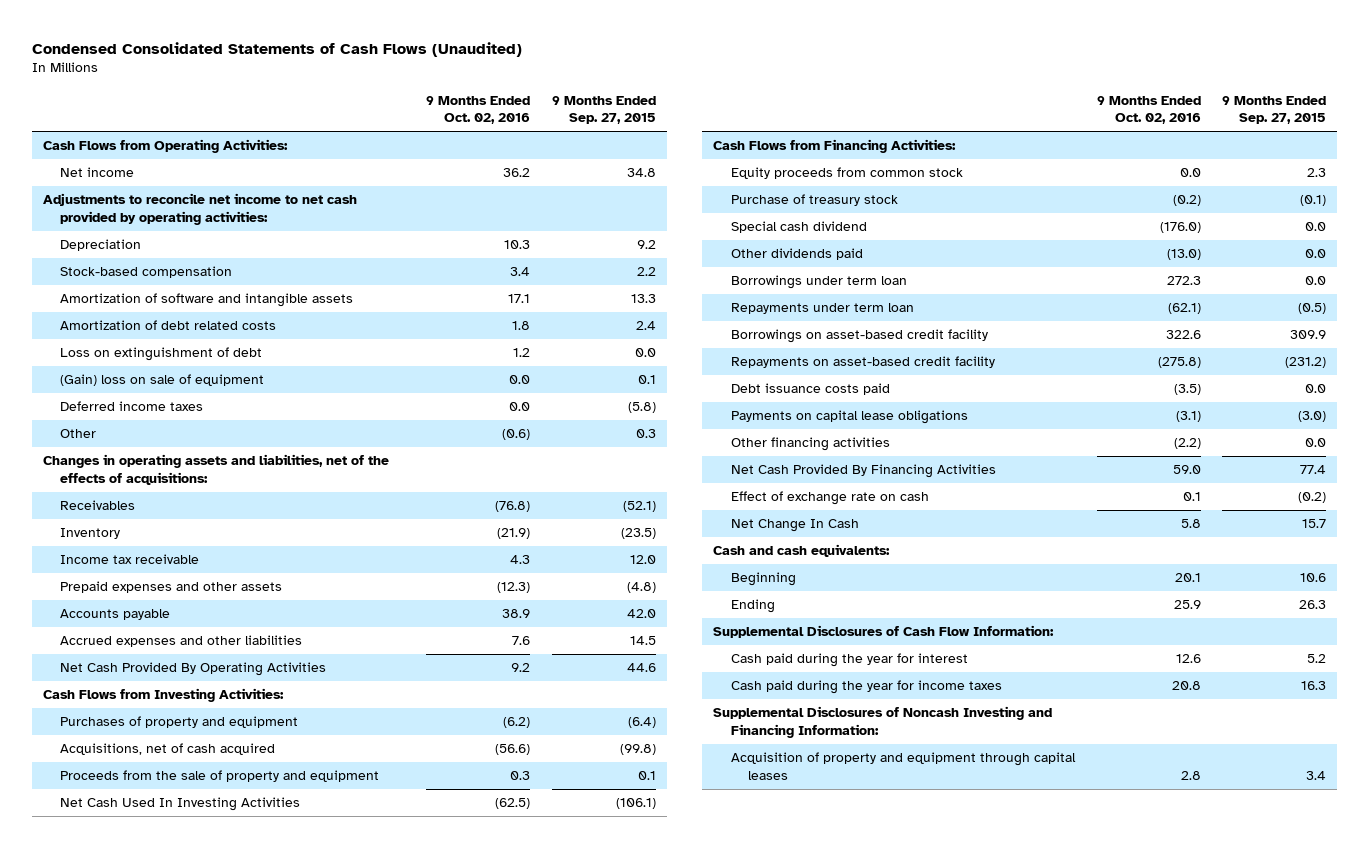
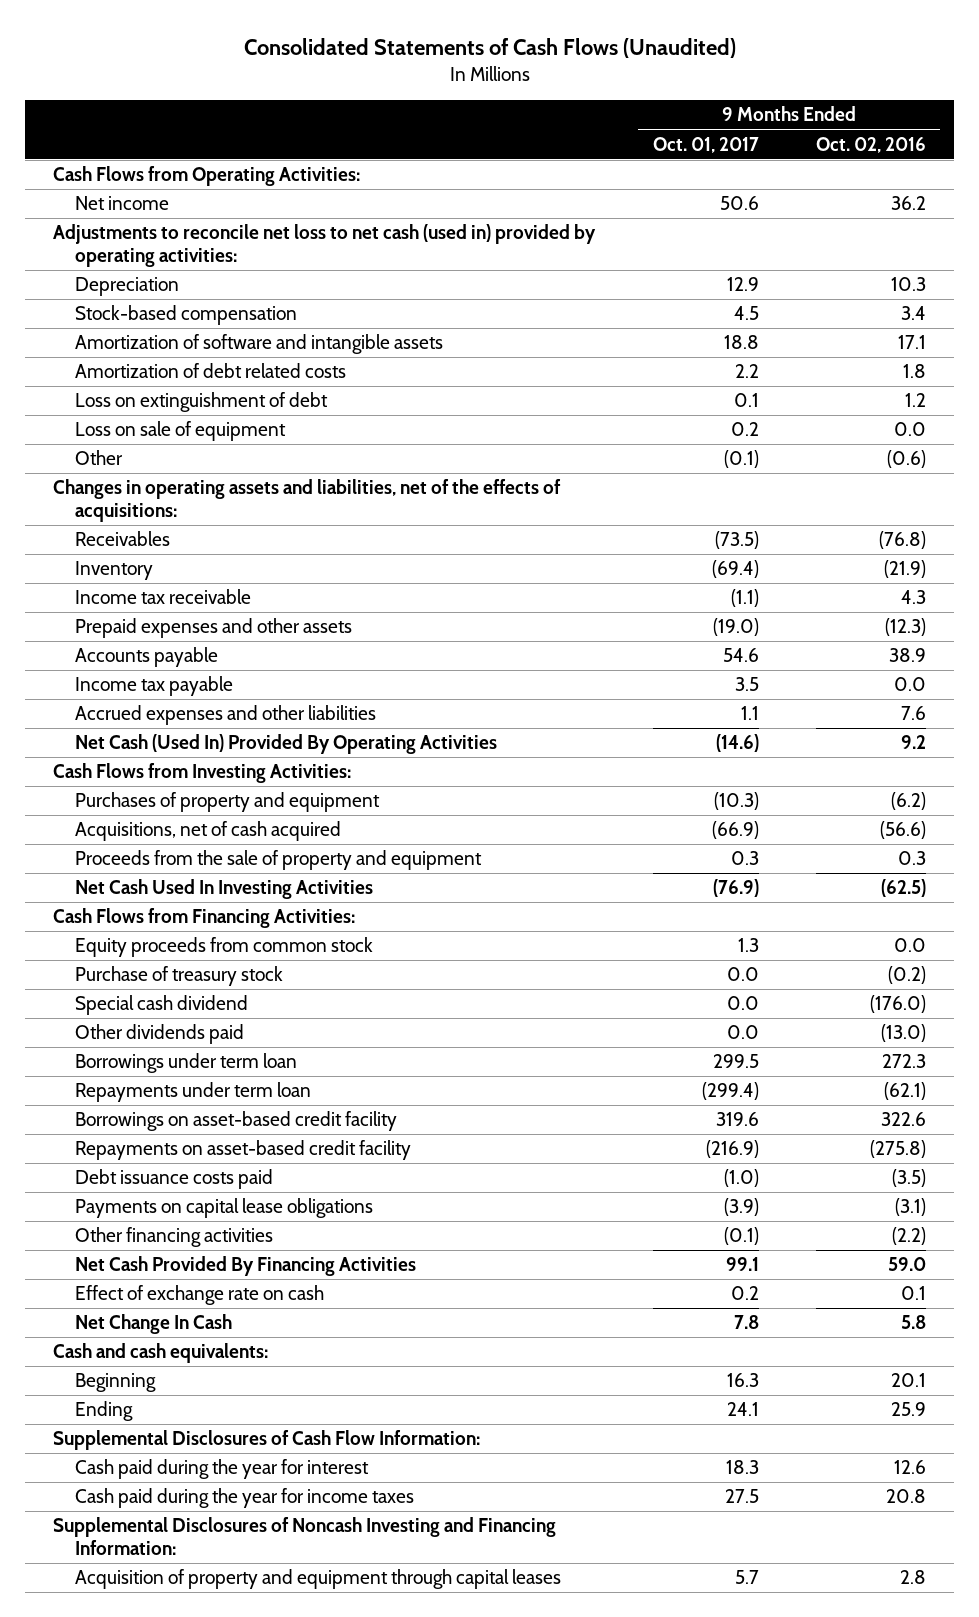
[31,41,522,57] Condensed Consolidated Statements of Cash Flows (Unaudited) -> [243,37,736,58] Consolidated Statements of Cash Flows (Unaudited)
[552,95,657,125] 9 Months Ended Sep. 27, 2015 -> none
none -> [652,136,759,153] Oct. 01, 2017
[42,193,357,225] Adjustments to reconcile net income to net cash provided by operating activities: -> [53,224,597,268] Adjustments to reconcile net loss to net cash (used in) provided by operating activities:
[60,401,204,412] Deferred income taxes -> none
[60,374,265,387] (Gain) loss on sale of equipment -> [74,421,286,442] Loss on sale of equipment
none -> [74,676,233,697] Income tax payable
[60,662,327,677] Net Cash Provided By Operating Activities -> [74,734,497,755] Net Cash (Used In) Provided By Operating Activities

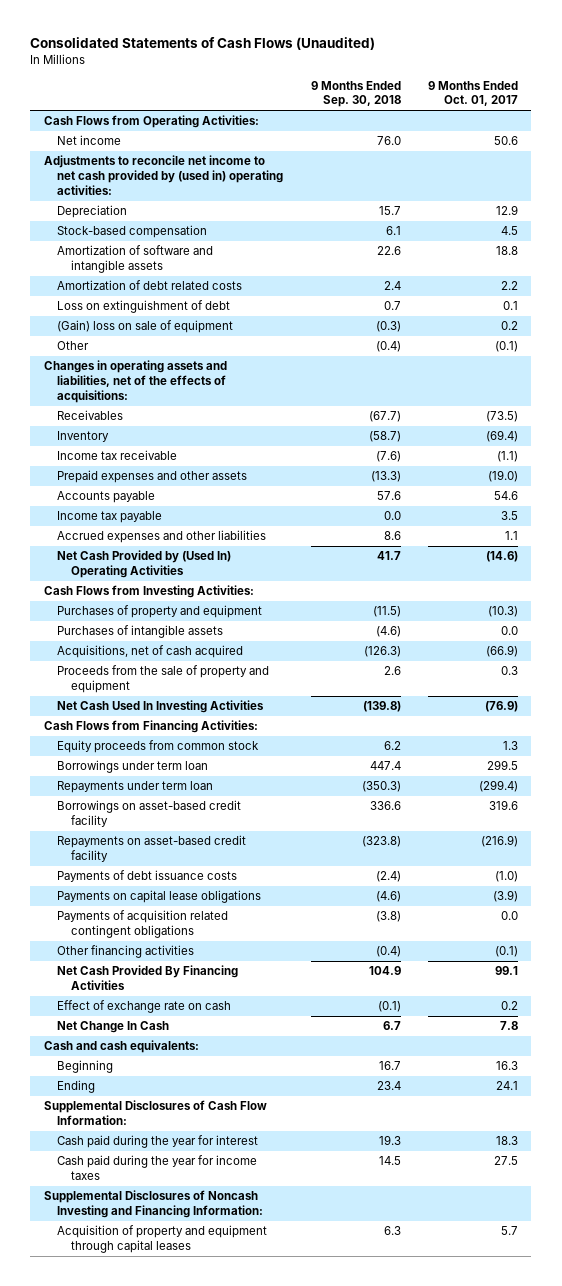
[815,136,926,153] Oct. 02, 2016 -> none
none -> [310,80,401,108] 9 Months Ended Sep. 30, 2018
[53,224,597,268] Adjustments to reconcile net loss to net cash (used in) provided by operating activities: -> [43,155,284,195] Adjustments to reconcile net income to net cash provided by (used in) operating activities:
[74,421,286,442] Loss on sale of equipment -> [57,320,234,334] (Gain) loss on sale of equipment
[74,734,497,755] Net Cash (Used In) Provided By Operating Activities -> [57,550,232,579] Net Cash Provided by (Used In) Operating Activities
none -> [57,625,224,639] Purchases of intangible assets
[74,966,283,987] Purchase of treasury stock -> none
[74,995,248,1016] Special cash dividend -> none
[74,1024,244,1045] Other dividends paid -> none
[74,1169,273,1190] Debt issuance costs paid -> [57,870,238,883] Payments of debt issuance costs
none -> [57,910,229,939] Payments of acquisition related contingent obligations

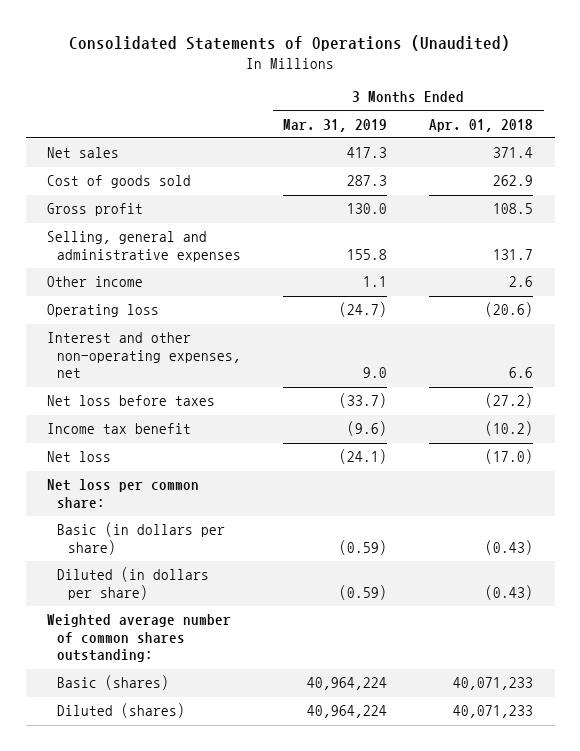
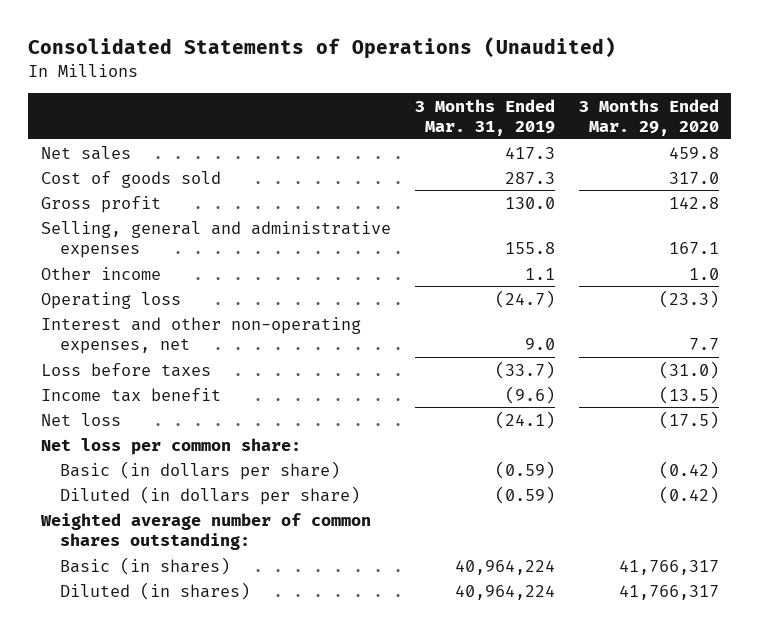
[429,118,534,132] Apr. 01, 2018 -> none
none -> [578,98,719,137] 3 Months Ended Mar. 29, 2020
[46,395,215,407] Net loss before taxes -> [40,362,211,377] Loss before taxes
[57,675,170,691] Basic (shares) -> [59,556,230,575] Basic (in shares)
[57,703,186,719] Diluted (shares) -> [59,581,250,600] Diluted (in shares)

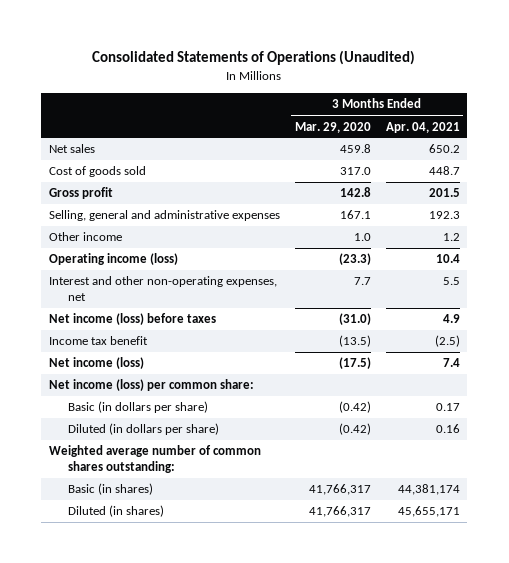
[414,98,555,137] 3 Months Ended Mar. 31, 2019 -> none
none -> [385,121,460,133] Apr. 04, 2021
[40,291,181,309] Operating loss -> [48,253,178,266] Operating income (loss)
[40,362,211,377] Loss before taxes -> [48,313,216,326] Net income (loss) before taxes
[40,412,121,426] Net loss -> [48,357,144,370] Net income (loss)
[40,437,301,455] Net loss per common share: -> [48,379,254,392] Net income (loss) per common share:

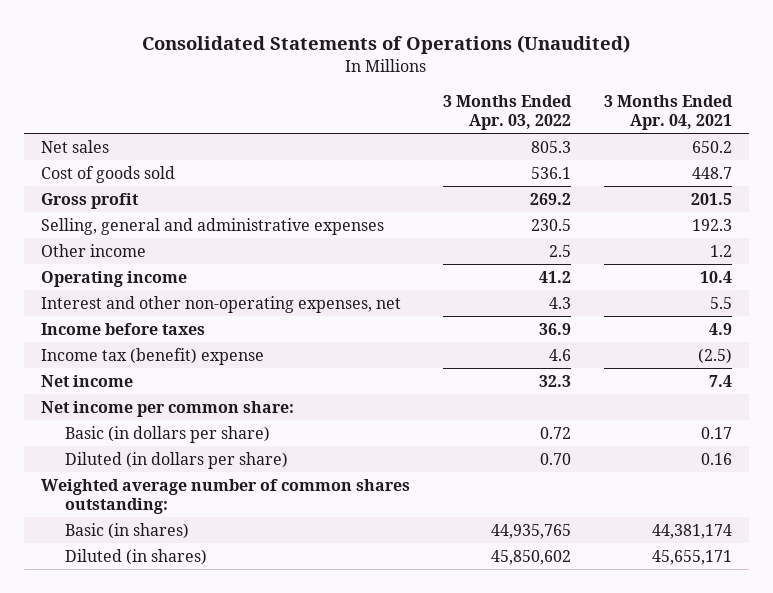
[294,121,371,133] Mar. 29, 2020 -> none
none -> [442,94,572,131] 3 Months Ended Apr. 03, 2022
[48,253,178,266] Operating income (loss) -> [40,270,187,287] Operating income
[48,313,216,326] Net income (loss) before taxes -> [40,322,205,335] Income before taxes
[48,336,148,346] Income tax benefit -> [40,347,264,365] Income tax (benefit) expense
[48,357,144,370] Net income (loss) -> [40,374,133,387] Net income
[48,379,254,392] Net income (loss) per common share: -> [40,400,294,417] Net income per common share:

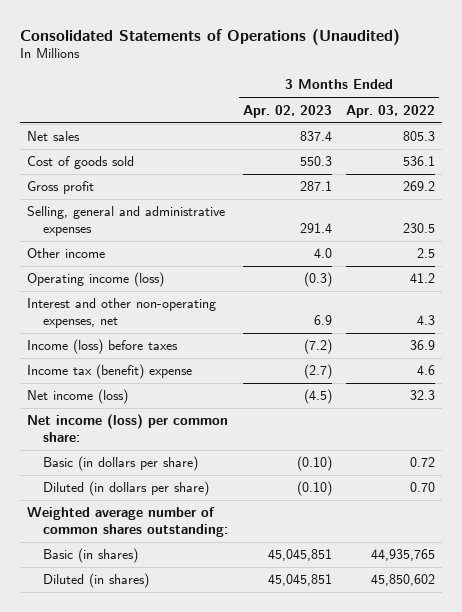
[604,94,734,131] 3 Months Ended Apr. 04, 2021 -> none
none -> [242,104,332,118] Apr. 02, 2023
[40,270,187,287] Operating income -> [27,272,165,288] Operating income (loss)
[40,322,205,335] Income before taxes -> [27,339,179,355] Income (loss) before taxes
[40,374,133,387] Net income -> [27,389,129,405] Net income (loss)
[40,400,294,417] Net income per common share: -> [27,414,229,442] Net income (loss) per common share:

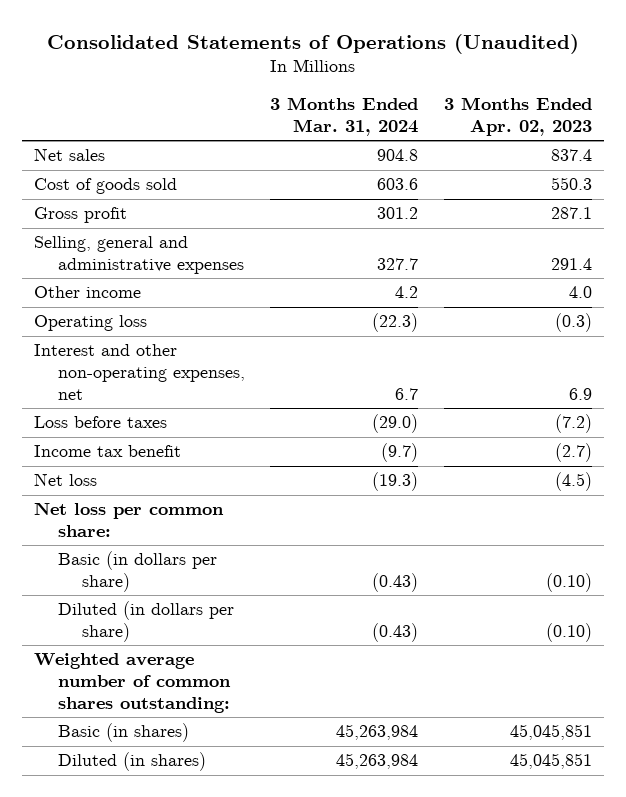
[346,104,436,118] Apr. 03, 2022 -> none
none -> [270,97,419,136] 3 Months Ended Mar. 31, 2024
[27,272,165,288] Operating income (loss) -> [34,315,148,332] Operating loss
[27,339,179,355] Income (loss) before taxes -> [34,416,168,429] Loss before taxes
[27,364,193,380] Income tax (benefit) expense -> [34,445,182,458] Income tax benefit
[27,389,129,405] Net income (loss) -> [34,473,98,487] Net loss
[27,414,229,442] Net income (loss) per common share: -> [34,502,225,538] Net loss per common share:

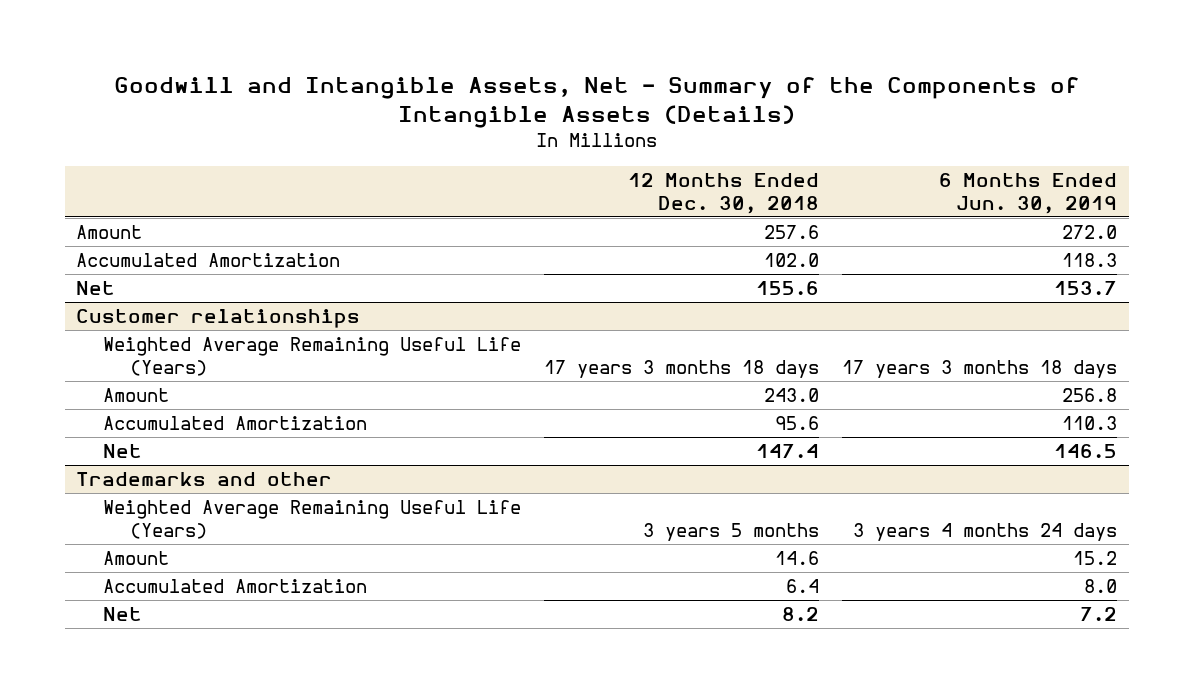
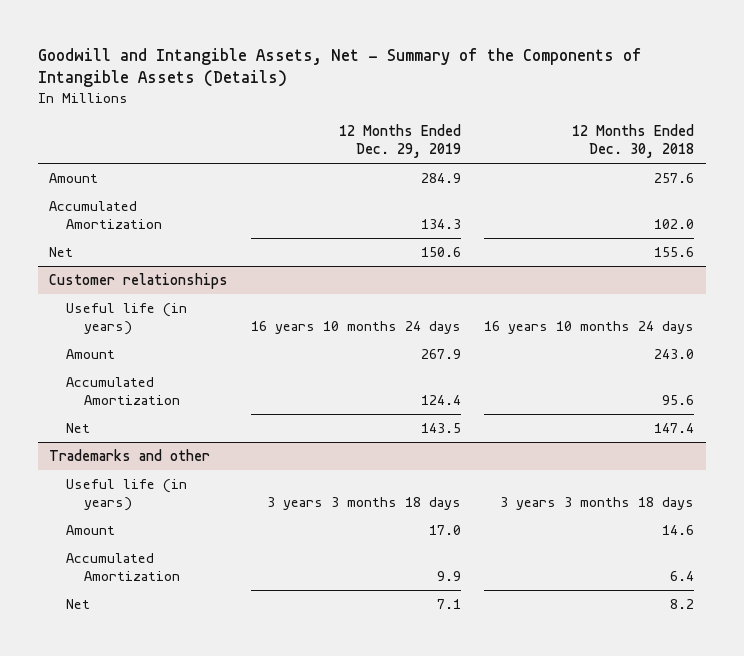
[939,172,1118,214] 6 Months Ended Jun. 30, 2019 -> none
none -> [339,124,462,159] 12 Months Ended Dec. 29, 2019
[102,336,521,377] Weighted Average Remaining Useful Life (Years) -> [66,303,188,335] Useful life (in years)
[544,360,820,379] 17 years 3 months 18 days -> [484,320,695,334] 16 years 10 months 24 days
[102,499,521,540] Weighted Average Remaining Useful Life (Years) -> [66,479,188,511] Useful life (in years)
[643,523,820,542] 3 years 5 months -> [500,496,695,510] 3 years 3 months 18 days

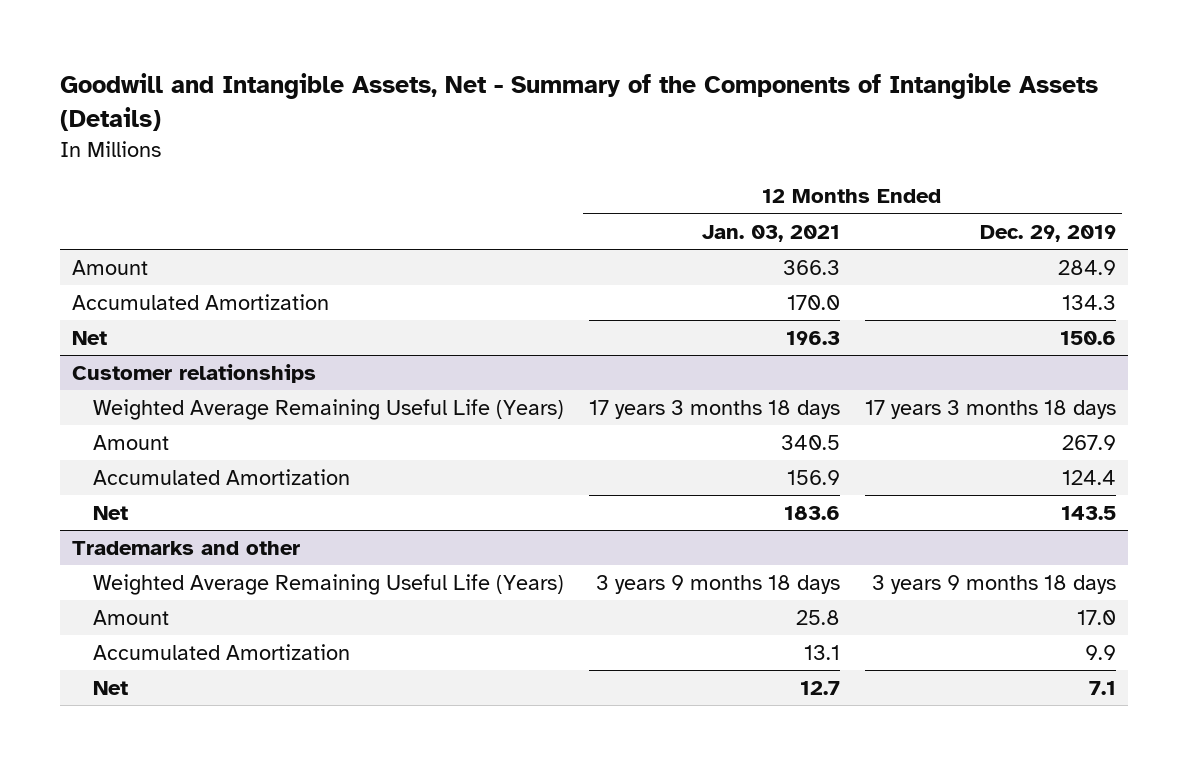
[572,124,695,159] 12 Months Ended Dec. 30, 2018 -> none
none -> [701,224,840,242] Jan. 03, 2021
[66,303,188,335] Useful life (in years) -> [93,399,565,421] Weighted Average Remaining Useful Life (Years)
[251,320,462,334] 16 years 10 months 24 days -> [864,400,1116,420] 17 years 3 months 18 days
[66,479,188,511] Useful life (in years) -> [93,574,565,596] Weighted Average Remaining Useful Life (Years)
[267,496,462,510] 3 years 3 months 18 days -> [871,575,1116,595] 3 years 9 months 18 days

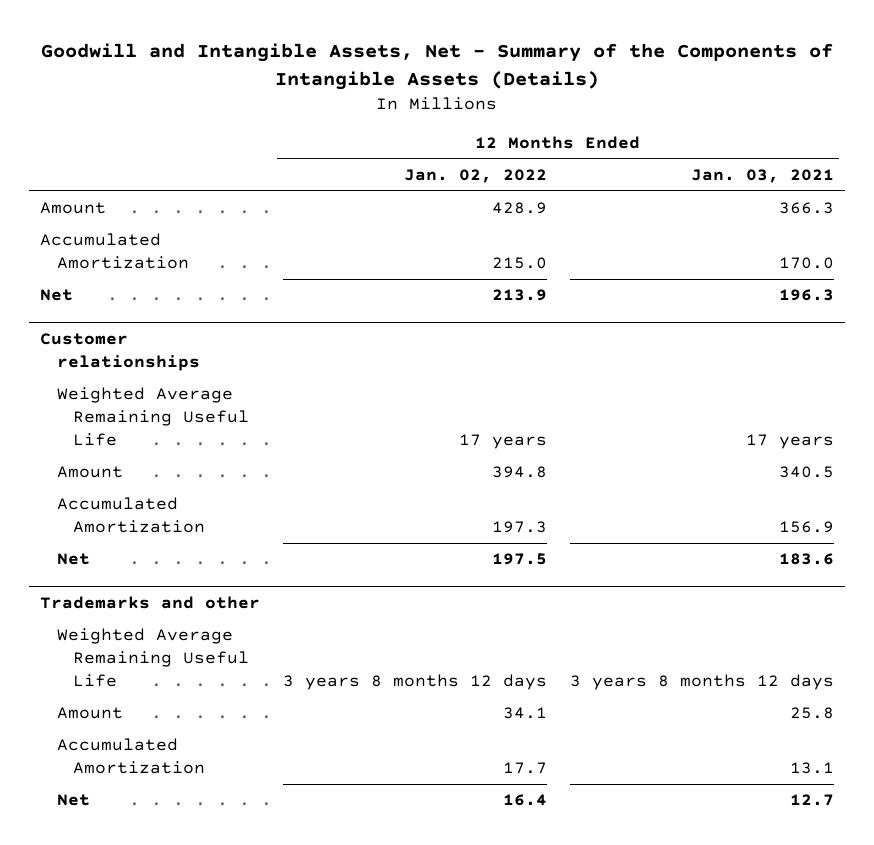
[979,224,1116,242] Dec. 29, 2019 -> none
none -> [403,169,547,184] Jan. 02, 2022
[93,399,565,421] Weighted Average Remaining Useful Life (Years) -> [56,387,249,447] Weighted Average Remaining Useful Life
[588,400,840,420] 17 years 3 months 18 days -> [745,434,834,450] 17 years
[93,574,565,596] Weighted Average Remaining Useful Life (Years) -> [56,628,249,688] Weighted Average Remaining Useful Life
[595,575,840,595] 3 years 9 months 18 days -> [569,674,834,691] 3 years 8 months 12 days

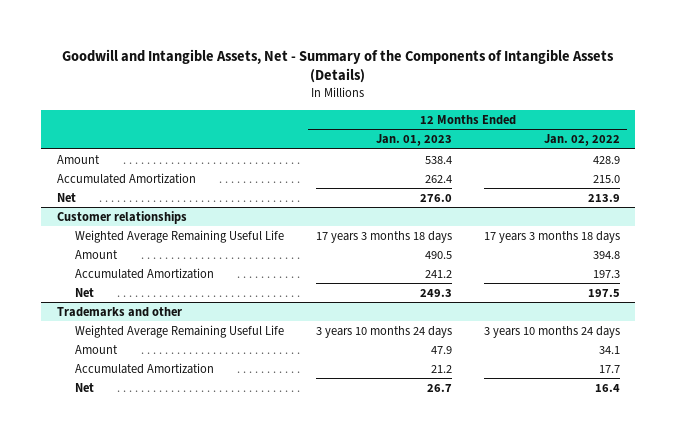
[690,169,834,184] Jan. 03, 2021 -> none
none -> [376,134,453,147] Jan. 01, 2023
[458,434,547,450] 17 years -> [483,230,620,243] 17 years 3 months 18 days
[282,674,547,691] 3 years 8 months 12 days -> [483,325,620,338] 3 years 10 months 24 days

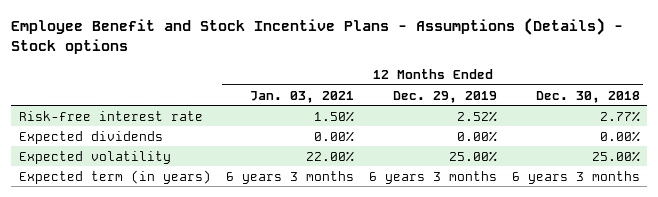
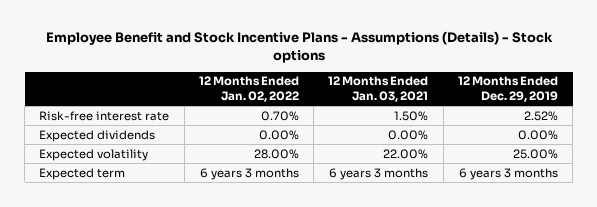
[535,90,640,103] Dec. 30, 2018 -> none
none -> [198,76,299,102] 12 Months Ended Jan. 02, 2022
[18,169,211,184] Expected term (in years) -> [39,167,126,180] Expected term

